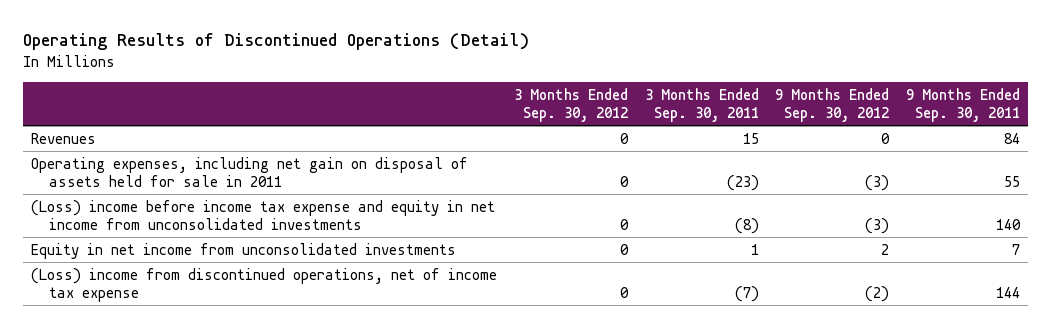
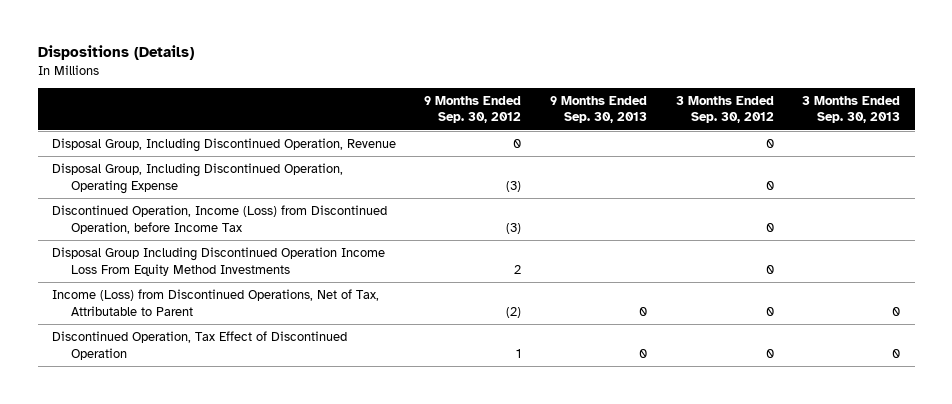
[22,33,529,51] Operating Results of Discontinued Operations (Detail) -> [37,45,194,61] Dispositions (Details)
[644,88,759,122] 3 Months Ended Sep. 30, 2011 -> none
[906,88,1021,122] 9 Months Ended Sep. 30, 2011 -> none
none -> [550,95,648,124] 9 Months Ended Sep. 30, 2013
none -> [802,95,901,124] 3 Months Ended Sep. 30, 2013
[31,132,97,144] Revenues -> [51,138,396,153] Disposal Group, Including Discontinued Operation, Revenue
[31,156,469,187] Operating expenses, including net gain on disposal of assets held for sale in 2011 -> [51,163,343,194] Disposal Group, Including Discontinued Operation, Operating Expense
[31,199,496,230] (Loss) income before income tax expense and equity in net income from unconsolidated investments -> [51,205,387,234] Discontinued Operation, Income (Loss) from Discontinued Operation, before Income Tax
[31,242,457,259] Equity in net income from unconsolidated investments -> [51,247,385,276] Disposal Group Including Discontinued Operation Income Loss From Equity Method Investments
[31,267,498,302] (Loss) income from discontinued operations, net of income tax expense -> [51,289,379,316] Income (Loss) from Discontinued Operations, Net of Tax, Attributable to Parent
none -> [51,331,347,360] Discontinued Operation, Tax Effect of Discontinued Operation

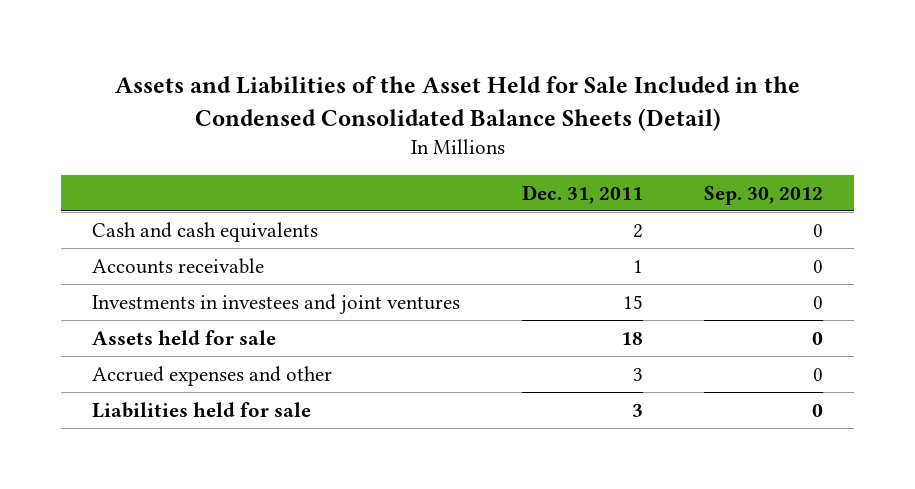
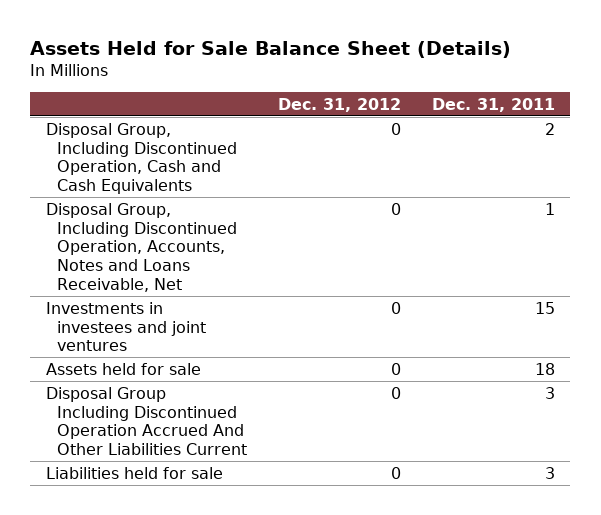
[114,76,800,131] Assets and Liabilities of the Asset Held for Sale Included in the Condensed Consolidated Balance Sheets (Detail) -> [30,40,512,58] Assets Held for Sale Balance Sheet (Details)
[704,185,824,205] Sep. 30, 2012 -> none
none -> [278,97,402,112] Dec. 31, 2012
[91,221,318,242] Cash and cash equivalents -> [45,122,238,195] Disposal Group, Including Discontinued Operation, Cash and Cash Equivalents
[91,257,264,274] Accounts receivable -> [45,202,238,293] Disposal Group, Including Discontinued Operation, Accounts, Notes and Loans Receivable, Net
[91,365,332,386] Accrued expenses and other -> [45,386,248,456] Disposal Group Including Discontinued Operation Accrued And Other Liabilities Current

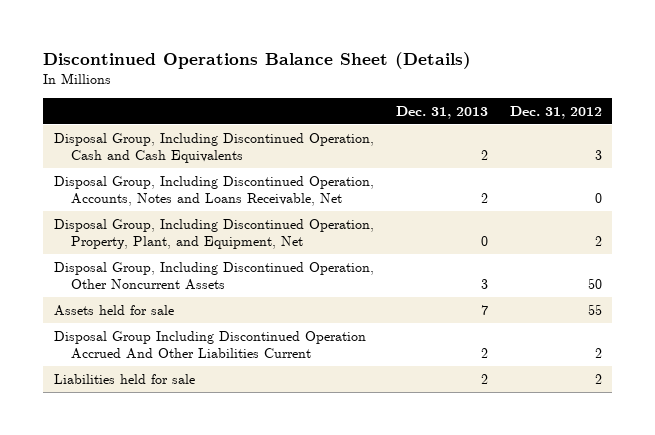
[30,40,512,58] Assets Held for Sale Balance Sheet (Details) -> [42,51,471,69] Discontinued Operations Balance Sheet (Details)
[431,97,555,112] Dec. 31, 2011 -> none
none -> [395,105,488,119] Dec. 31, 2013
[391,122,402,135] 0 -> [594,150,602,161] 3
[45,301,207,352] Investments in investees and joint ventures -> none
none -> [53,218,374,250] Disposal Group, Including Discontinued Operation, Property, Plant, and Equipment, Net
none -> [53,261,374,291] Disposal Group, Including Discontinued Operation, Other Noncurrent Assets
[391,362,402,375] 0 -> [587,303,602,315] 55
[391,386,402,399] 0 -> [594,348,602,359] 2
[391,466,402,479] 0 -> [594,373,602,384] 2

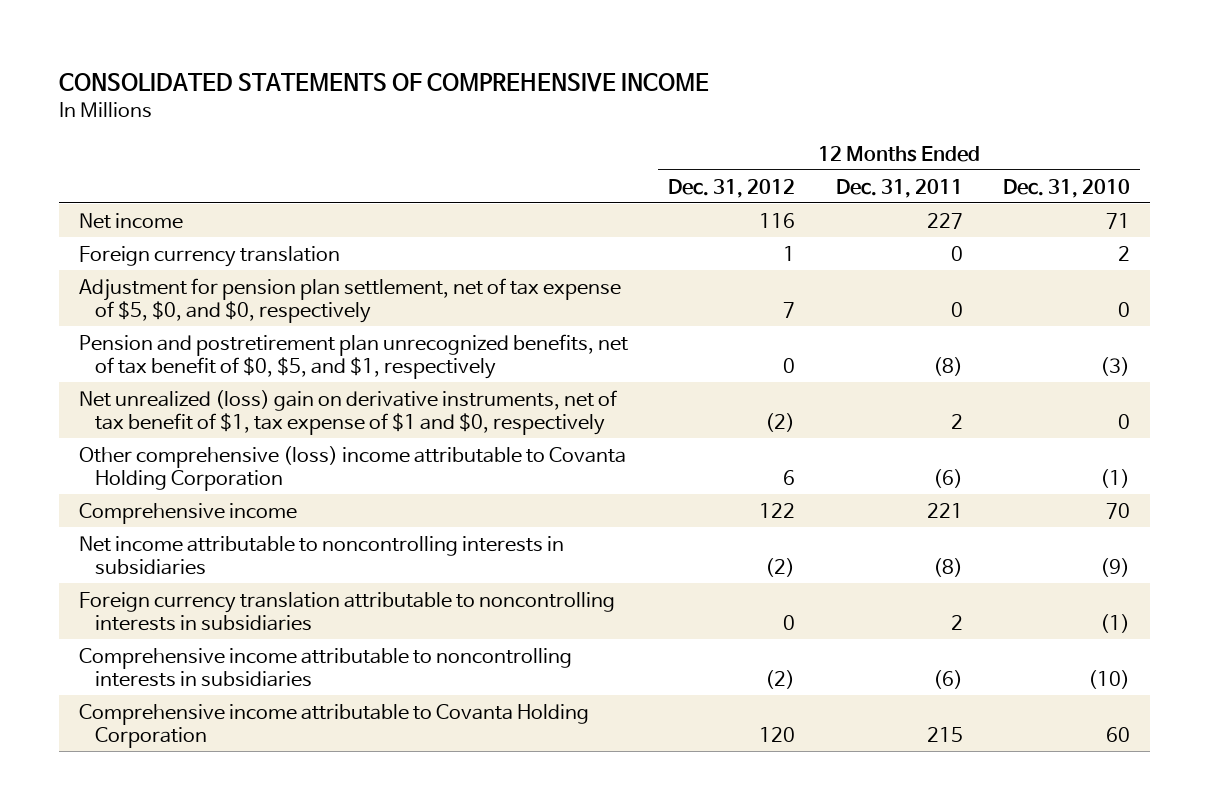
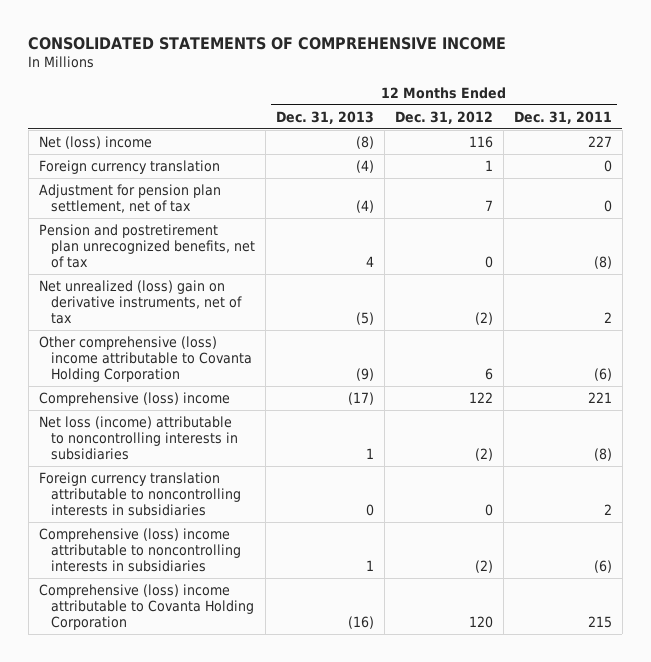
[1002,178,1130,198] Dec. 31, 2010 -> none
none -> [276,110,375,124] Dec. 31, 2013
[79,212,184,229] Net income -> [38,135,152,149] Net (loss) income
[79,277,622,324] Adjustment for pension plan settlement, net of tax expense of $5, $0, and $0, respectively -> [38,183,221,214] Adjustment for pension plan settlement, net of tax
[79,333,629,380] Pension and postretirement plan unrecognized benefits, net of tax benefit of $0, $5, and $1, respectively -> [38,223,256,269] Pension and postretirement plan unrecognized benefits, net of tax
[79,389,618,436] Net unrealized (loss) gain on derivative instruments, net of tax benefit of $1, tax expense of $1 and $0, respectively -> [38,279,243,325] Net unrealized (loss) gain on derivative instruments, net of tax
[79,502,298,524] Comprehensive income -> [38,391,230,406] Comprehensive (loss) income
[79,535,565,576] Net income attributable to noncontrolling interests in subsidiaries -> [38,415,239,461] Net loss (income) attributable to noncontrolling interests in subsidiaries
[79,647,573,688] Comprehensive income attributable to noncontrolling interests in subsidiaries -> [38,527,242,573] Comprehensive (loss) income attributable to noncontrolling interests in subsidiaries
[79,703,590,749] Comprehensive income attributable to Covanta Holding Corporation -> [38,583,255,631] Comprehensive (loss) income attributable to Covanta Holding Corporation

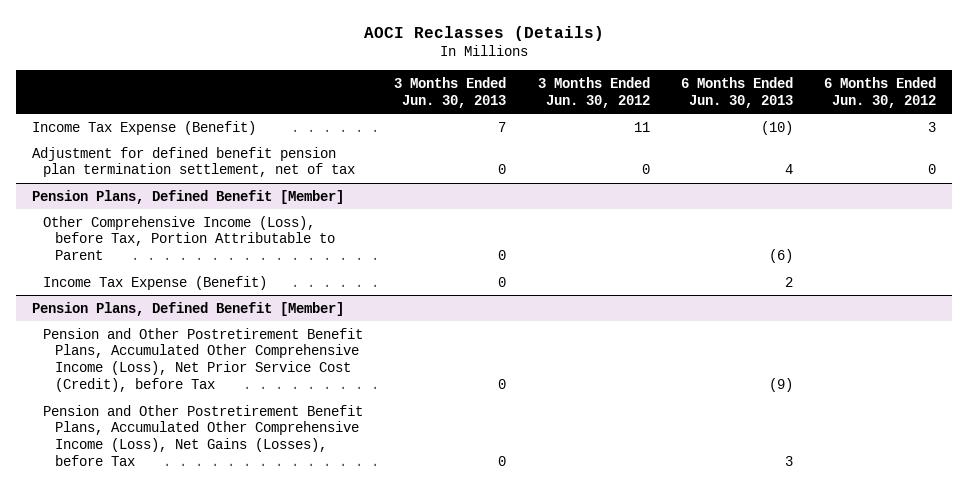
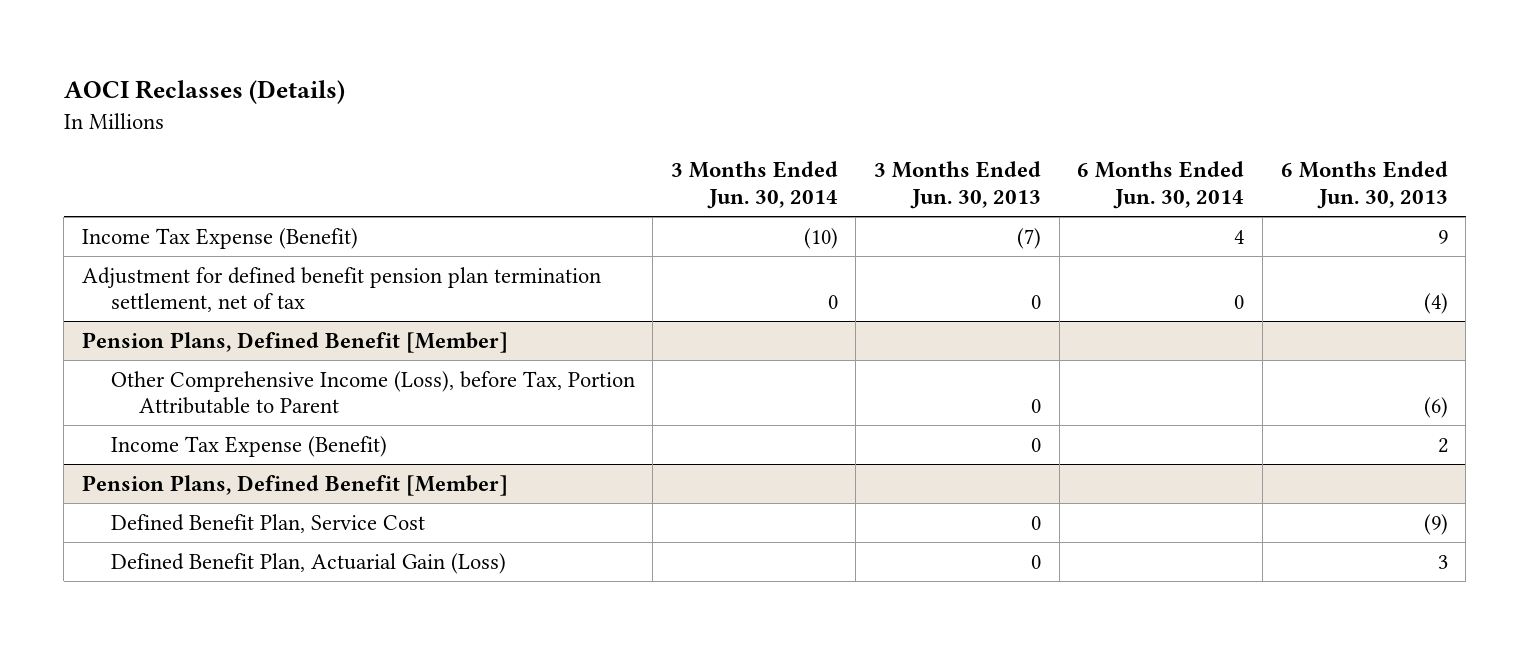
[537,76,650,108] 3 Months Ended Jun. 30, 2012 -> none
[824,76,937,108] 6 Months Ended Jun. 30, 2012 -> none
none -> [670,161,838,210] 3 Months Ended Jun. 30, 2014
none -> [1077,161,1245,210] 6 Months Ended Jun. 30, 2014
[498,121,507,132] 7 -> [1017,227,1042,249] (7)
[760,120,793,135] (10) -> [1437,229,1448,244] 9
[784,164,793,175] 4 -> [1423,293,1448,315] (4)
[43,327,364,393] Pension and Other Postretirement Benefit Plans, Accumulated Other Comprehensive Income (Loss), Net Prior Service Cost (Credit), before Tax -> [110,513,425,533] Defined Benefit Plan, Service Cost
[43,404,364,467] Pension and Other Postretirement Benefit Plans, Accumulated Other Comprehensive Income (Loss), Net Gains (Losses), before Tax -> [110,552,506,574] Defined Benefit Plan, Actuarial Gain (Loss)

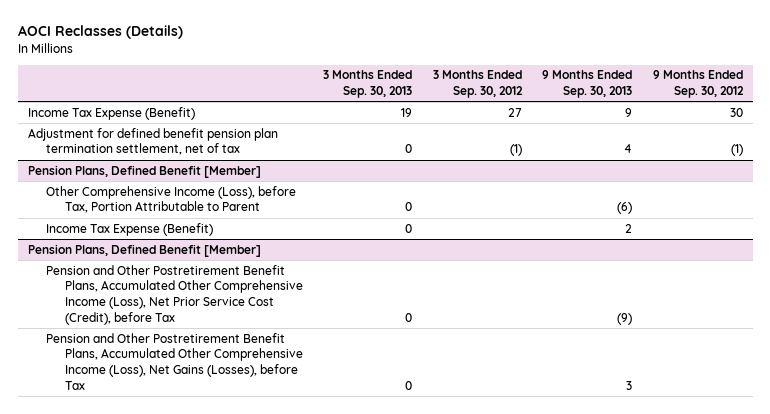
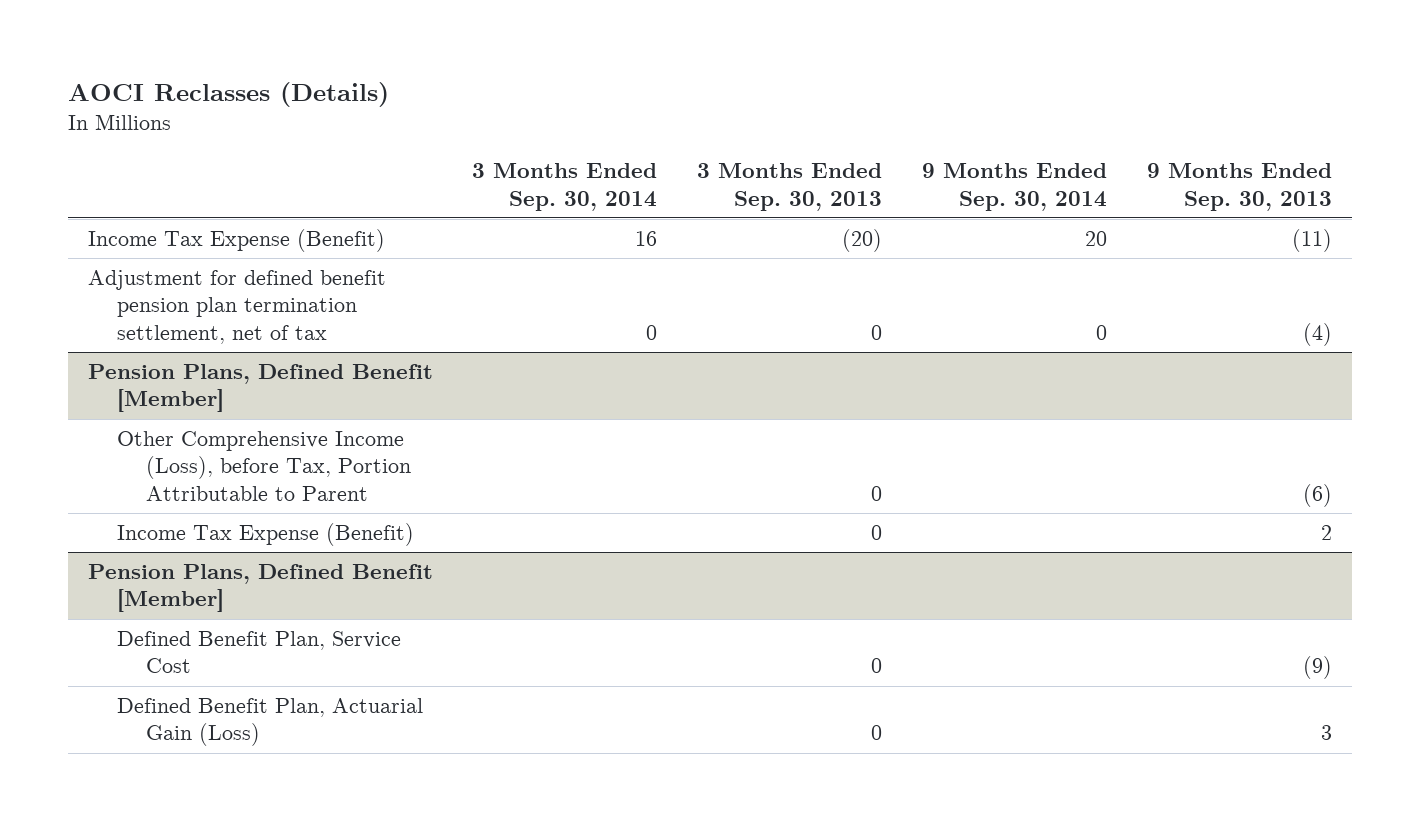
[432,70,523,99] 3 Months Ended Sep. 30, 2012 -> none
[652,70,744,99] 9 Months Ended Sep. 30, 2012 -> none
none -> [472,163,658,211] 3 Months Ended Sep. 30, 2014
none -> [921,163,1107,211] 9 Months Ended Sep. 30, 2014
[401,107,413,117] 19 -> [842,229,883,253] (20)
[625,107,633,117] 9 -> [1291,229,1332,253] (11)
[624,144,633,154] 4 -> [1302,322,1332,346] (4)
[46,264,304,325] Pension and Other Postretirement Benefit Plans, Accumulated Other Comprehensive Income (Loss), Net Prior Service Cost (Credit), before Tax -> [116,631,401,674] Defined Benefit Plan, Service Cost
[46,332,304,390] Pension and Other Postretirement Benefit Plans, Accumulated Other Comprehensive Income (Loss), Net Gains (Losses), before Tax -> [116,698,423,747] Defined Benefit Plan, Actuarial Gain (Loss)

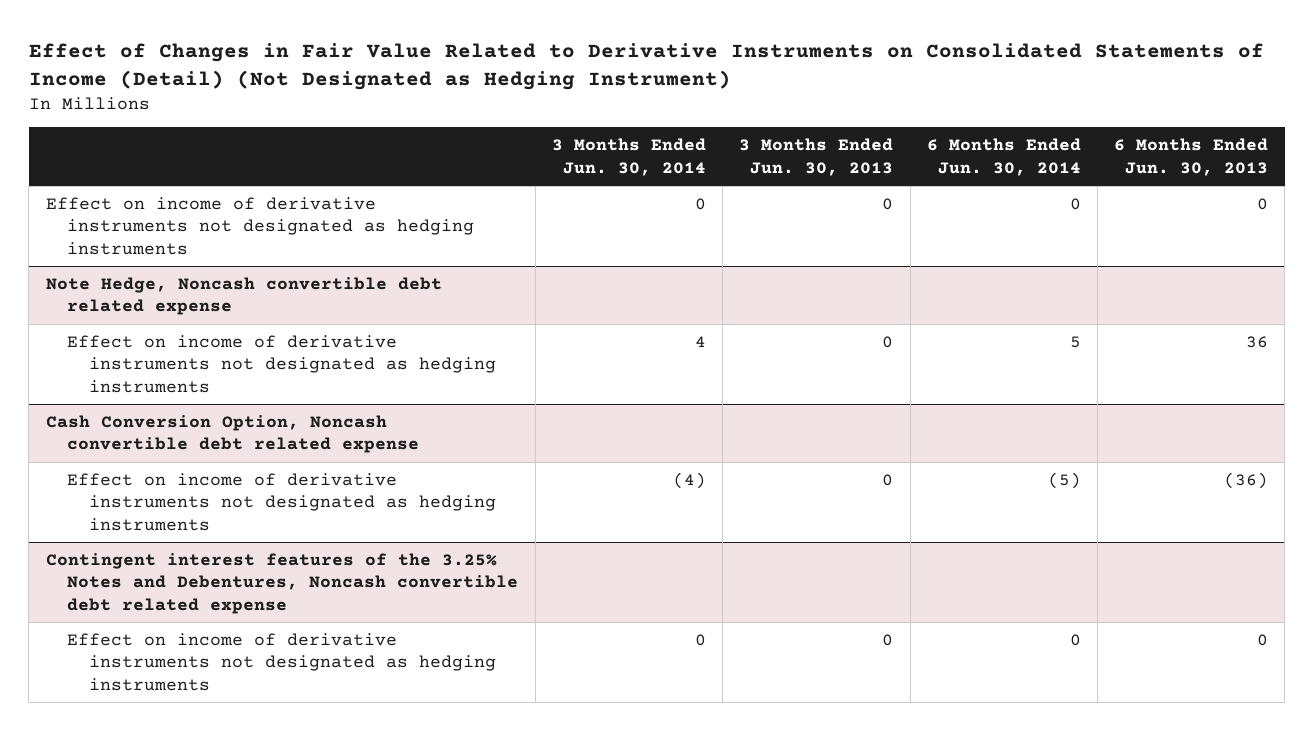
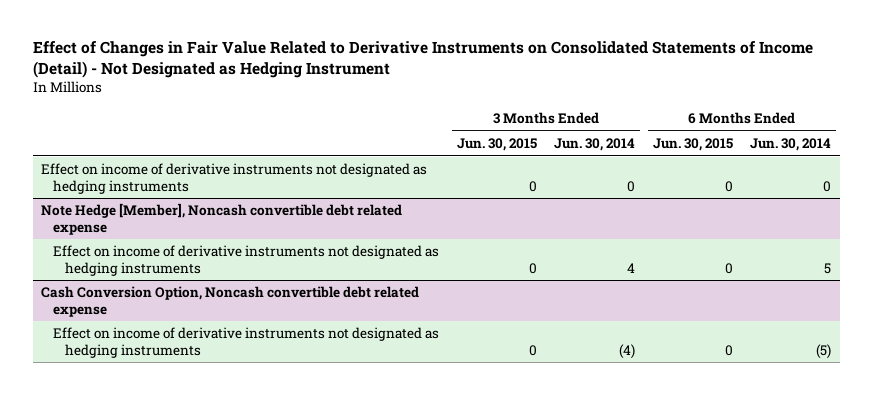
[28,42,1264,90] Effect of Changes in Fair Value Related to Derivative Instruments on Consolidated Statements of Income (Detail) (Not Designated as Hedging Instrument) -> [32,41,813,79] Effect of Changes in Fair Value Related to Derivative Instruments on Consolidated Statements of Income (Detail) - Not Designated as Hedging Instrument
[739,138,894,176] 3 Months Ended Jun. 30, 2013 -> none
[1114,138,1269,176] 6 Months Ended Jun. 30, 2013 -> none
none -> [456,137,537,151] Jun. 30, 2015
none -> [652,137,733,151] Jun. 30, 2015
[45,277,442,316] Note Hedge, Noncash convertible debt related expense -> [41,203,403,235] Note Hedge [Member], Noncash convertible debt related expense
[45,553,519,614] Contingent interest features of the 3.25% Notes and Debentures, Noncash convertible debt related expense -> none
[67,633,497,691] Effect on income of derivative instruments not designated as hedging instruments -> none

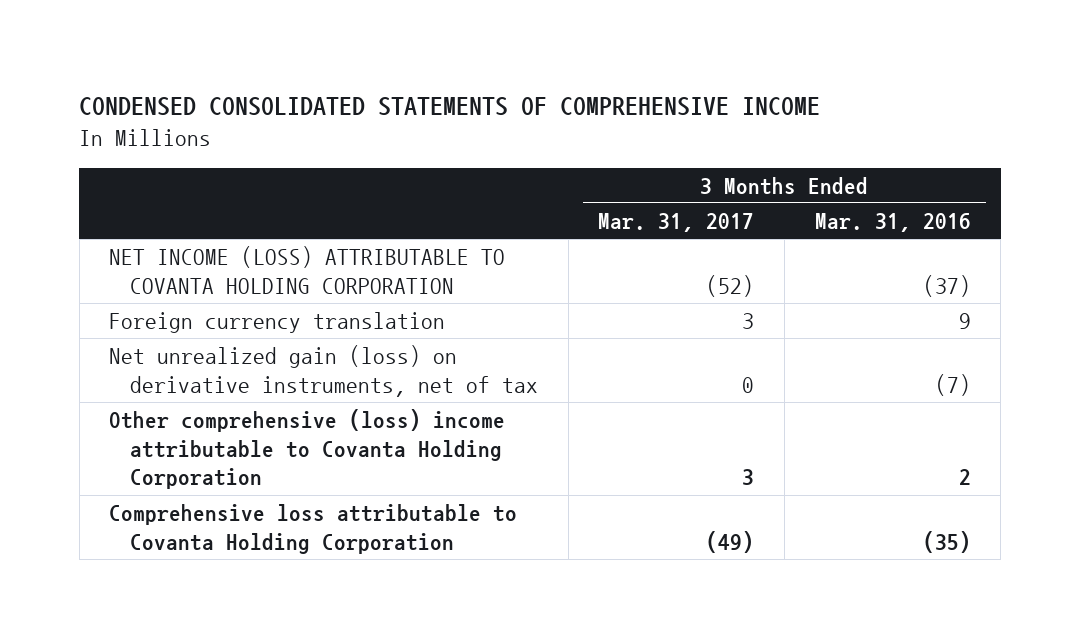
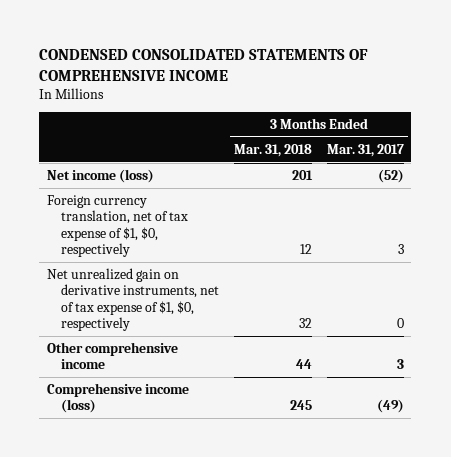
[814,212,971,232] Mar. 31, 2016 -> none
none -> [233,143,312,157] Mar. 31, 2018
[109,245,506,294] NET INCOME (LOSS) ATTRIBUTABLE TO COVANTA HOLDING CORPORATION -> [46,169,154,184] Net income (loss)
[109,311,446,333] Foreign currency translation -> [46,195,188,258] Foreign currency translation, net of tax expense of $1, $0, respectively
[109,344,539,397] Net unrealized gain (loss) on derivative instruments, net of tax -> [46,268,219,332] Net unrealized gain on derivative instruments, net of tax expense of $1, $0, respectively
[109,408,506,490] Other comprehensive (loss) income attributable to Covanta Holding Corporation -> [46,342,178,370] Other comprehensive income
[109,503,518,554] Comprehensive loss attributable to Covanta Holding Corporation -> [46,383,189,414] Comprehensive income (loss)

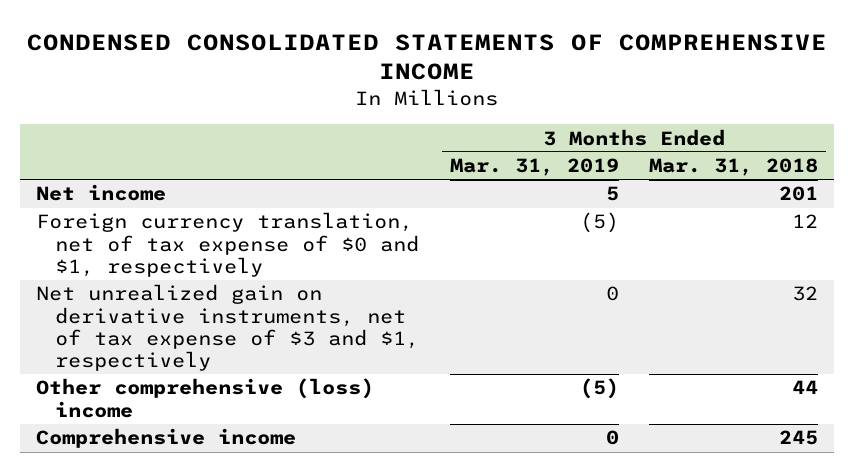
[326,143,404,157] Mar. 31, 2017 -> none
none -> [449,158,619,177] Mar. 31, 2019
[46,169,154,184] Net income (loss) -> [35,184,166,202] Net income
[46,195,188,258] Foreign currency translation, net of tax expense of $1, $0, respectively -> [35,212,419,277] Foreign currency translation, net of tax expense of $0 and $1, respectively
[46,268,219,332] Net unrealized gain on derivative instruments, net of tax expense of $1, $0, respectively -> [35,284,419,371] Net unrealized gain on derivative instruments, net of tax expense of $3 and $1, respectively
[46,342,178,370] Other comprehensive income -> [35,378,374,418] Other comprehensive (loss) income
[46,383,189,414] Comprehensive income (loss) -> [35,428,296,449] Comprehensive income

